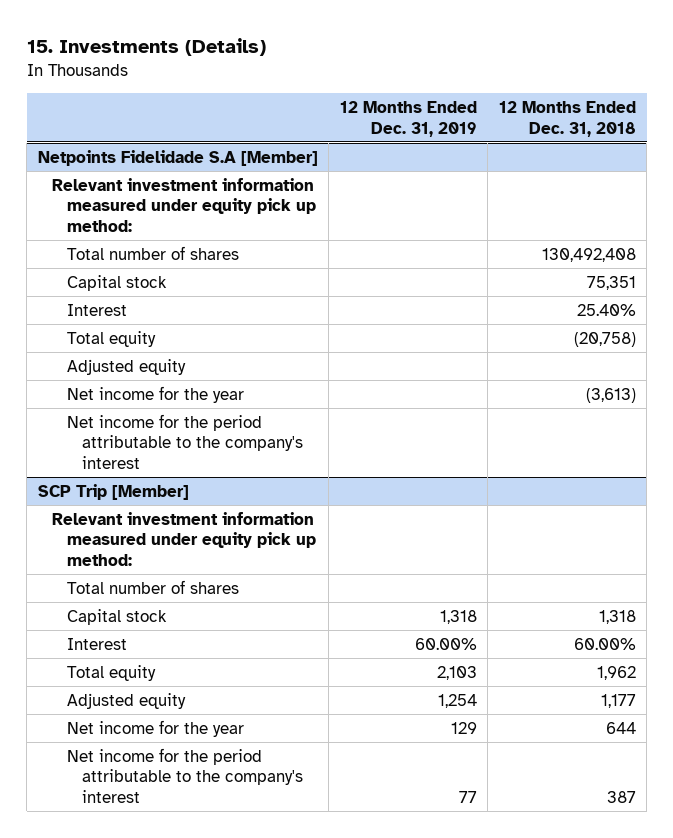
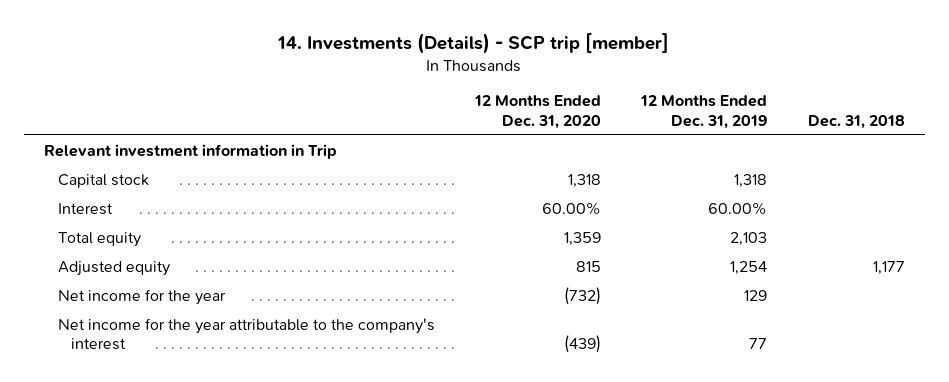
[26,38,266,57] 15. Investments (Details) -> [277,32,670,54] 14. Investments (Details) - SCP trip [member]
[498,101,636,137] 12 Months Ended Dec. 31, 2018 -> none
none -> [474,95,602,129] 12 Months Ended Dec. 31, 2020
none -> [807,114,905,129] Dec. 31, 2018
[37,149,318,166] Netpoints Fidelidade S.A [Member] -> none
[52,177,316,232] Relevant investment information measured under equity pick up method: -> none
[66,245,239,260] Total number of shares -> none
[66,274,167,291] Capital stock -> none
[66,303,127,316] Interest -> none
[66,330,156,347] Total equity -> none
[66,358,186,375] Adjusted equity -> none
[66,385,244,403] Net income for the year -> none
[66,413,303,469] Net income for the period attributable to the company's interest -> none
[37,483,189,500] SCP Trip [Member] -> none
[66,579,239,594] Total number of shares -> none
[52,511,316,566] Relevant investment information measured under equity pick up method: -> [44,143,338,159] Relevant investment information in Trip
[66,747,303,803] Net income for the period attributable to the company's interest -> [57,317,435,350] Net income for the year attributable to the company's interest

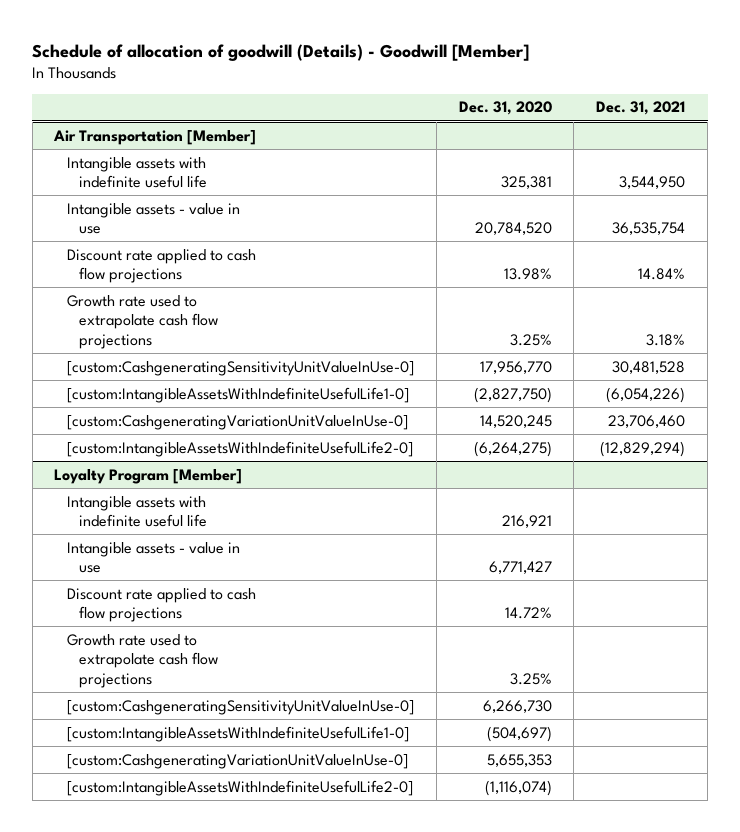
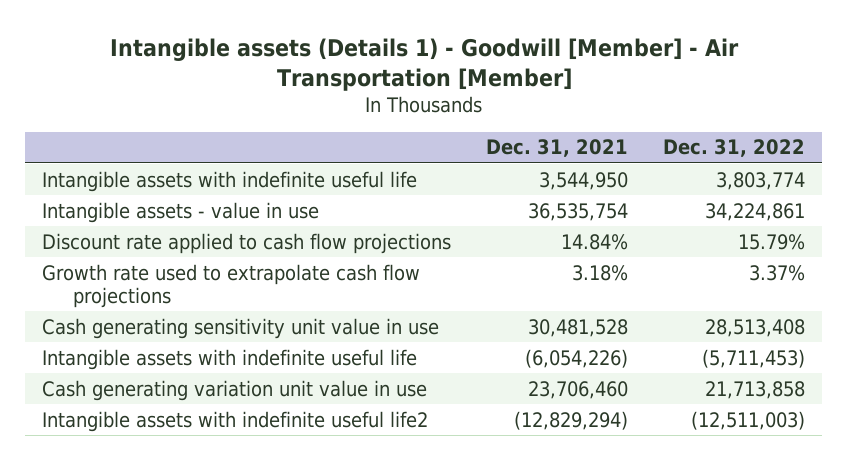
[32,43,530,61] Schedule of allocation of goodwill (Details) - Goodwill [Member] -> [109,37,739,91] Intangible assets (Details 1) - Goodwill [Member] - Air Transportation [Member]
[458,101,552,116] Dec. 31, 2020 -> none
none -> [662,139,805,158] Dec. 31, 2022
[53,129,257,145] Air Transportation [Member] -> none
[54,468,243,484] Loyalty Program [Member] -> none
[66,495,208,528] Intangible assets with indefinite useful life -> none
[66,541,240,574] Intangible assets - value in use -> none
[66,587,256,623] Discount rate applied to cash flow projections -> none
[66,633,219,689] Growth rate used to extrapolate cash flow projections -> none
[66,699,414,715] [custom:CashgeneratingSensitivityUnitValueInUse-0] -> none
[66,725,409,742] [custom:IntangibleAssetsWithIndefiniteUsefulLife1-0] -> none
[66,753,408,769] [custom:CashgeneratingVariationUnitValueInUse-0] -> none
[66,779,413,796] [custom:IntangibleAssetsWithIndefiniteUsefulLife2-0] -> none
[66,360,414,376] [custom:CashgeneratingSensitivityUnitValueInUse-0] -> [42,317,440,339] Cash generating sensitivity unit value in use
[66,386,409,403] [custom:IntangibleAssetsWithIndefiniteUsefulLife1-0] -> [42,348,418,370] Intangible assets with indefinite useful life
[66,414,408,430] [custom:CashgeneratingVariationUnitValueInUse-0] -> [42,379,428,401] Cash generating variation unit value in use
[66,440,413,457] [custom:IntangibleAssetsWithIndefiniteUsefulLife2-0] -> [42,410,429,432] Intangible assets with indefinite useful life2

